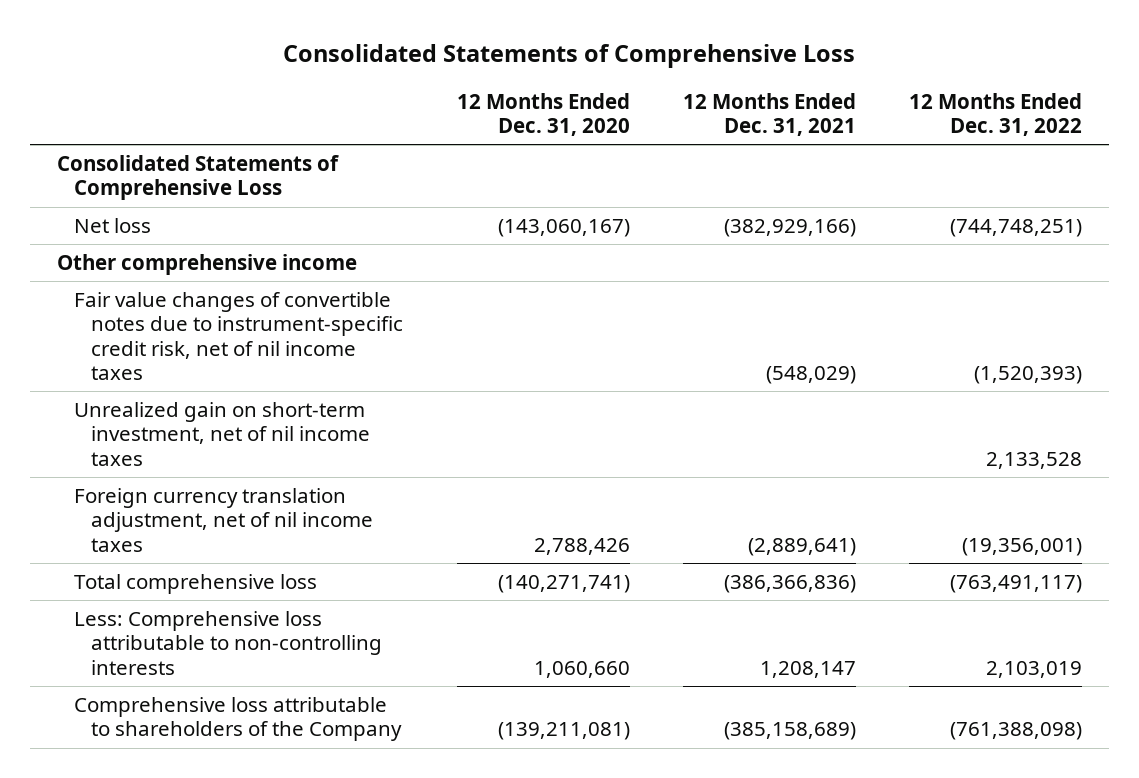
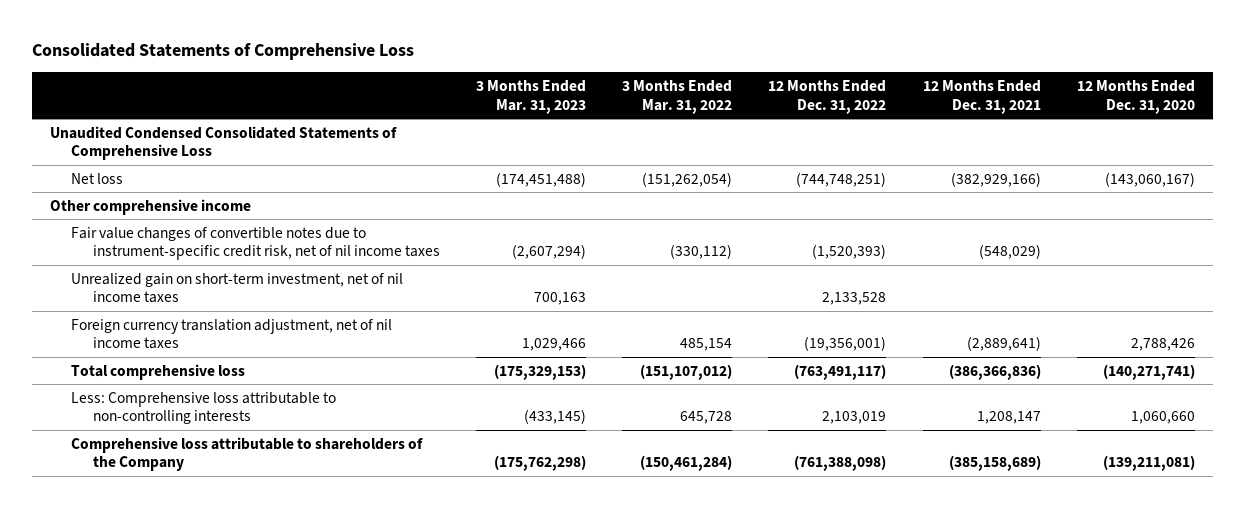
none -> [475,79,586,114] 3 Months Ended Mar. 31, 2023
none -> [622,79,733,114] 3 Months Ended Mar. 31, 2022
[56,155,339,201] Consolidated Statements of Comprehensive Loss -> [50,125,398,161] Unaudited Condensed Consolidated Statements of Comprehensive Loss

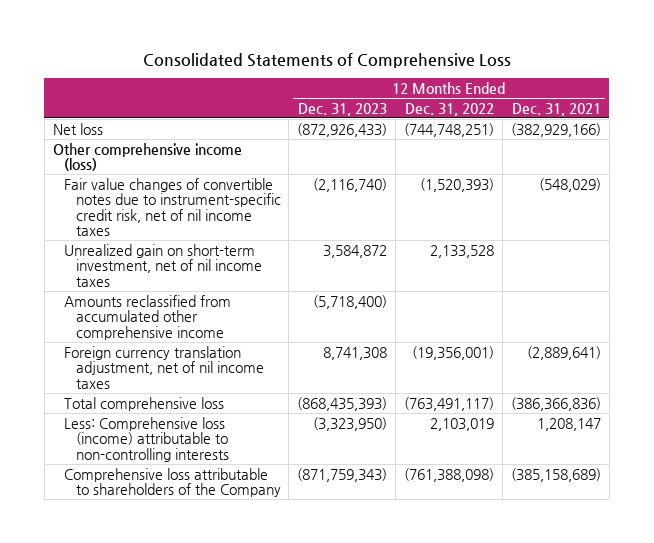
[475,79,586,114] 3 Months Ended Mar. 31, 2023 -> none
[622,79,733,114] 3 Months Ended Mar. 31, 2022 -> none
[1076,79,1195,114] 12 Months Ended Dec. 31, 2020 -> none
none -> [298,102,388,116] Dec. 31, 2023
[50,125,398,161] Unaudited Condensed Consolidated Statements of Comprehensive Loss -> none
[50,198,252,215] Other comprehensive income -> [52,142,242,172] Other comprehensive income (loss)
none -> [64,294,232,340] Amounts reclassified from accumulated other comprehensive income
[71,391,337,425] Less: Comprehensive loss attributable to non-controlling interests -> [64,416,229,462] Less: Comprehensive loss (income) attributable to non-controlling interests

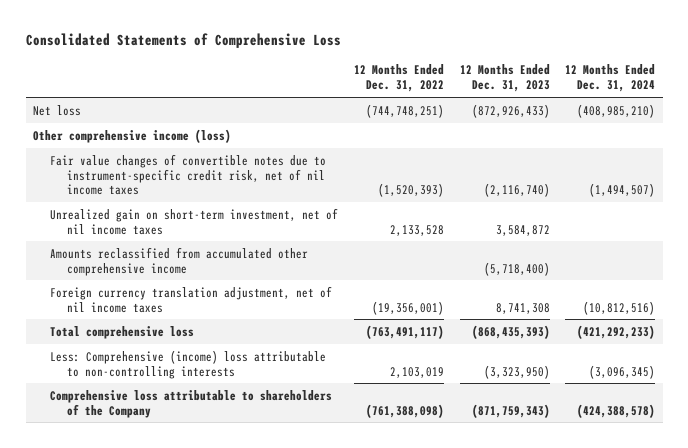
[512,102,602,116] Dec. 31, 2021 -> none
none -> [565,64,656,93] 12 Months Ended Dec. 31, 2024
[64,416,229,462] Less: Comprehensive loss (income) attributable to non-controlling interests -> [50,349,327,379] Less: Comprehensive (income) loss attributable to non-controlling interests

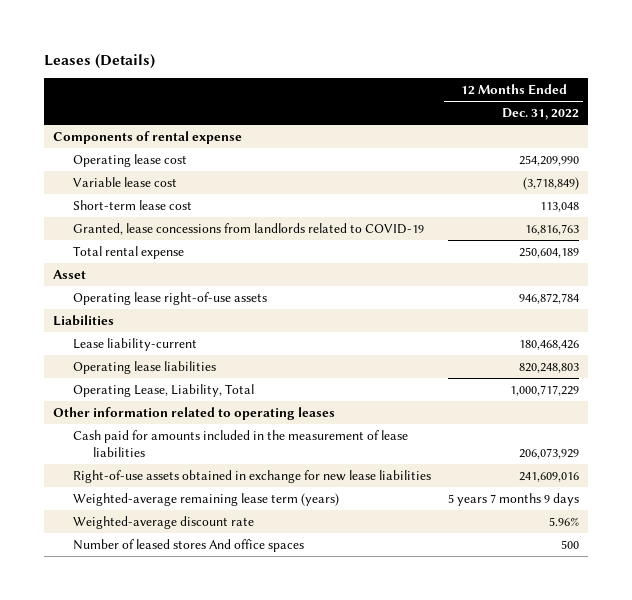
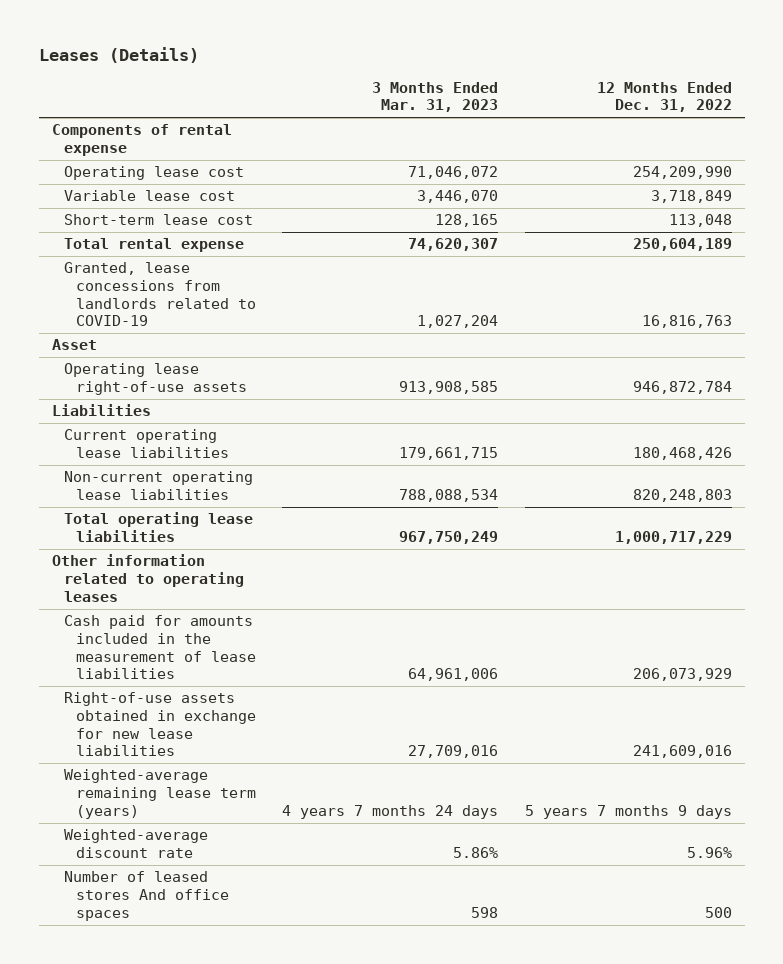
none -> [372,81,499,113] 3 Months Ended Mar. 31, 2023
[523,176,580,190] (3,718,849) -> [650,190,732,204] 3,718,849
[72,222,424,235] Granted, lease concessions from landlords related to COVID-19 -> [63,262,257,327] Granted, lease concessions from landlords related to COVID-19
[72,337,197,351] Lease liability-current -> [63,429,230,459] Current operating lease liabilities
[72,360,216,374] Operating lease liabilities -> [63,471,253,501] Non-current operating lease liabilities
[72,383,254,397] Operating Lease, Liability, Total -> [63,512,253,543] Total operating lease liabilities

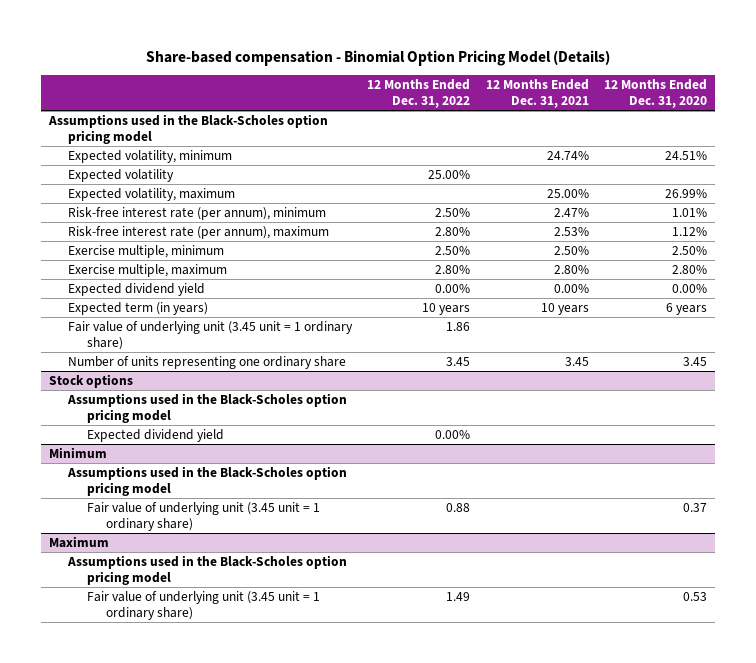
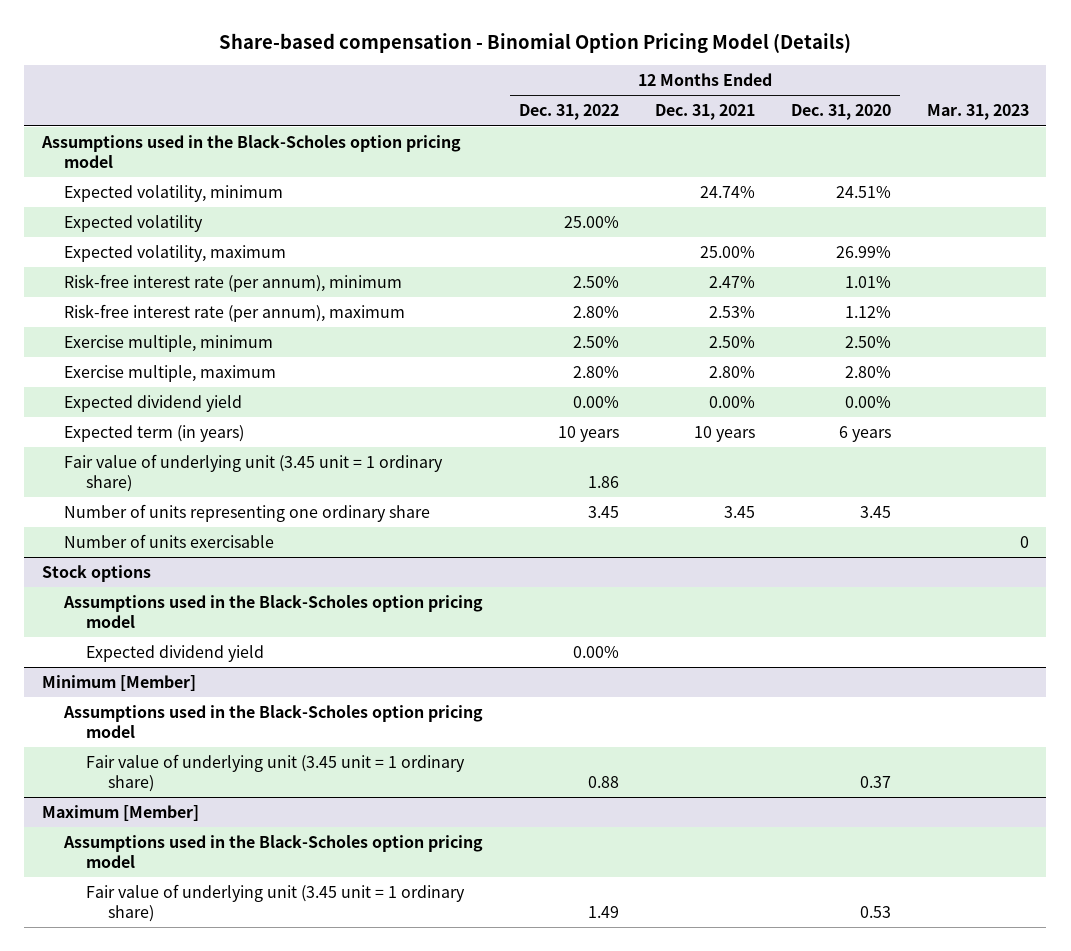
none -> [926,104,1029,121] Mar. 31, 2023
none -> [64,534,275,549] Number of units exercisable
[48,446,107,458] Minimum -> [42,675,197,692] Minimum [Member]
[48,535,109,548] Maximum -> [42,805,200,822] Maximum [Member]

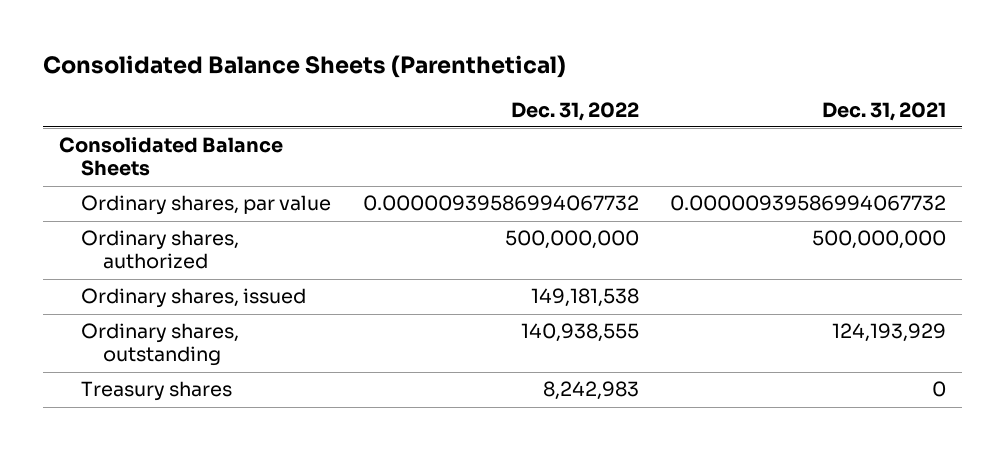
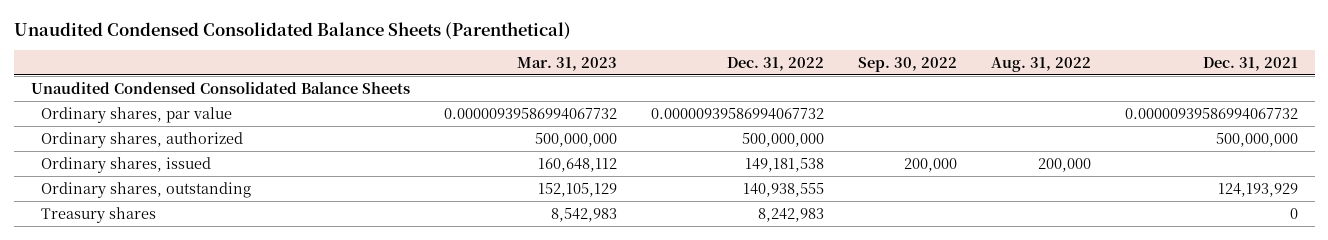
[42,54,566,78] Consolidated Balance Sheets (Parenthetical) -> [13,21,571,39] Unaudited Condensed Consolidated Balance Sheets (Parenthetical)
none -> [516,56,617,71] Mar. 31, 2023
none -> [857,56,957,72] Sep. 30, 2022
none -> [990,56,1091,72] Aug. 31, 2022
[58,137,283,177] Consolidated Balance Sheets -> [30,81,410,94] Unaudited Condensed Consolidated Balance Sheets

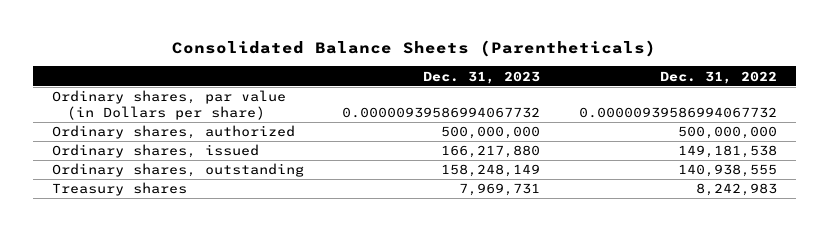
[13,21,571,39] Unaudited Condensed Consolidated Balance Sheets (Parenthetical) -> [172,40,657,58] Consolidated Balance Sheets (Parentheticals)
[516,56,617,71] Mar. 31, 2023 -> none
[857,56,957,72] Sep. 30, 2022 -> none
[990,56,1091,72] Aug. 31, 2022 -> none
[1202,56,1298,71] Dec. 31, 2021 -> none
none -> [423,70,541,84] Dec. 31, 2023
[30,81,410,94] Unaudited Condensed Consolidated Balance Sheets -> none
[40,106,232,123] Ordinary shares, par value -> [51,90,286,120] Ordinary shares, par value (in Dollars per share)

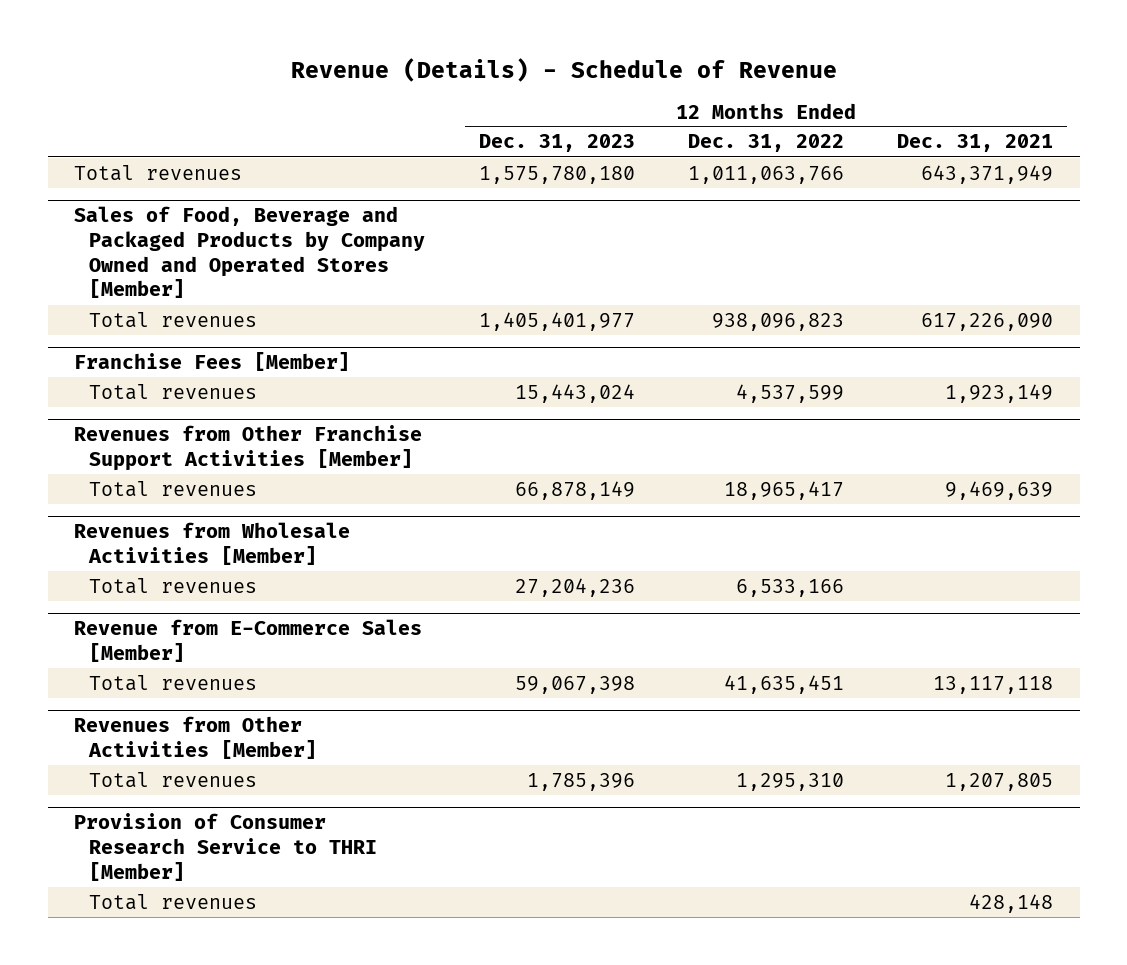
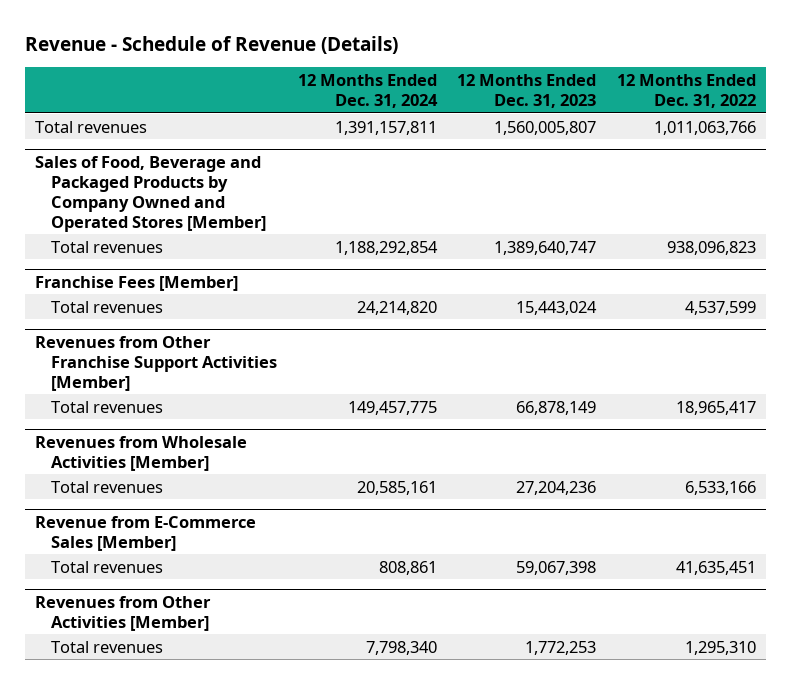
[290,57,837,82] Revenue (Details) - Schedule of Revenue -> [24,35,398,54] Revenue - Schedule of Revenue (Details)
[897,134,1054,153] Dec. 31, 2021 -> none
none -> [297,73,438,108] 12 Months Ended Dec. 31, 2024
[478,165,635,184] 1,575,780,180 -> [494,120,597,135] 1,560,005,807
[478,311,635,331] 1,405,401,977 -> [494,240,597,255] 1,389,640,747
[74,813,378,881] Provision of Consumer Research Service to THRI [Member] -> none
[89,893,258,910] Total revenues -> none
[526,772,635,791] 1,785,396 -> [525,640,597,655] 1,772,253

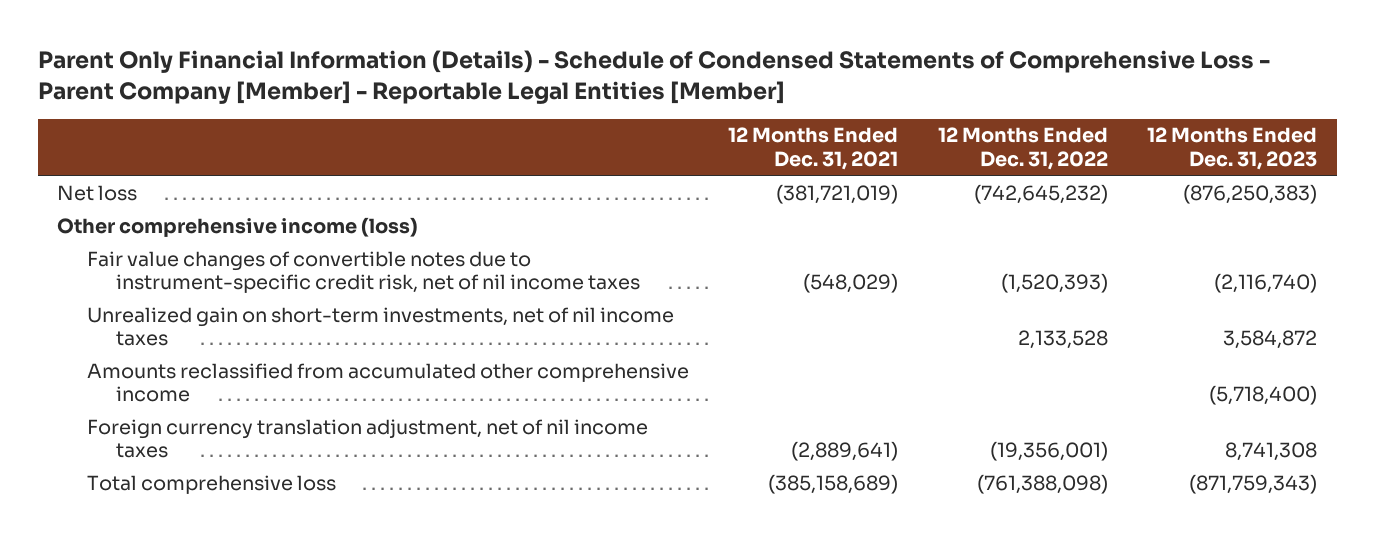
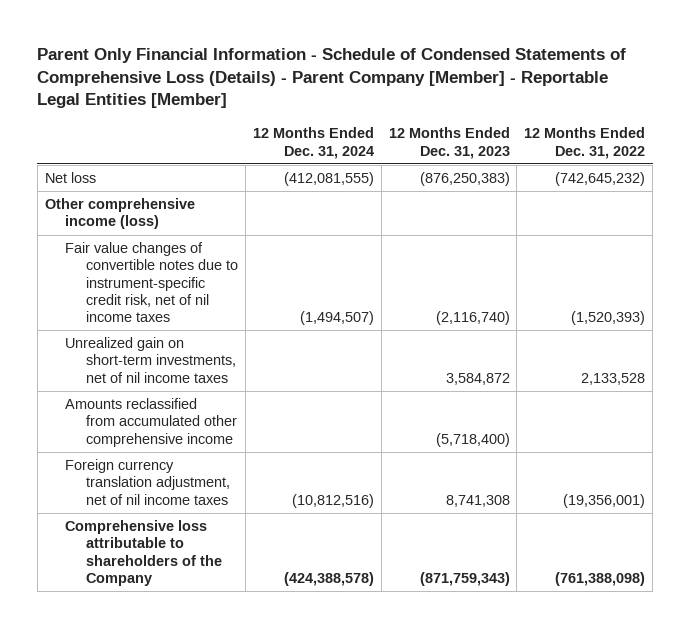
[37,50,1270,104] Parent Only Financial Information (Details) - Schedule of Condensed Statements of Comprehensive Loss - Parent Company [Member] - Reportable Legal Entities [Member] -> [37,47,627,109] Parent Only Financial Information - Schedule of Condensed Statements of Comprehensive Loss (Details) - Parent Company [Member] - Reportable Legal Entities [Member]
[728,127,899,170] 12 Months Ended Dec. 31, 2021 -> none
none -> [252,127,374,159] 12 Months Ended Dec. 31, 2024
[86,474,336,494] Total comprehensive loss -> [65,520,222,586] Comprehensive loss attributable to shareholders of the Company

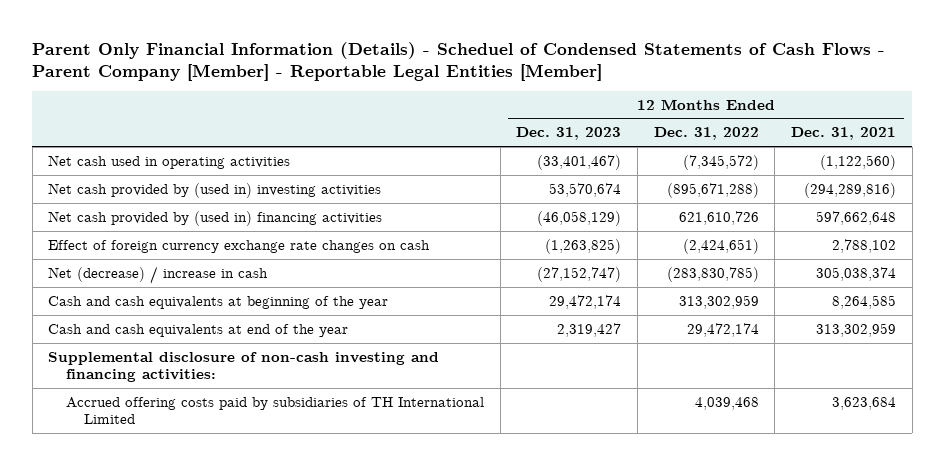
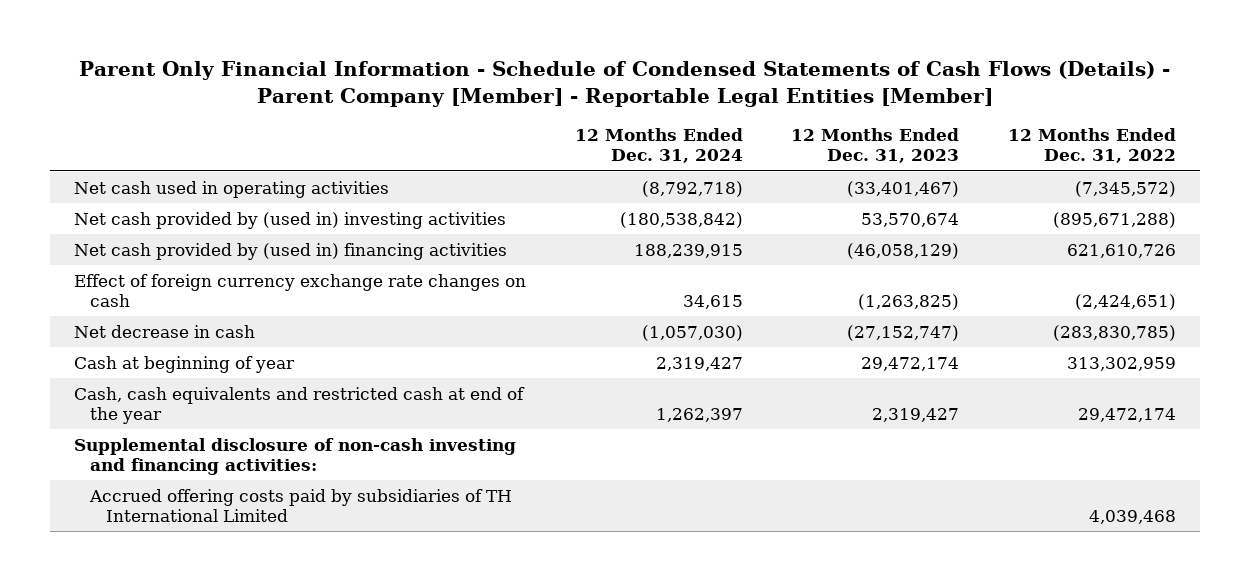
[32,41,886,81] Parent Only Financial Information (Details) - Scheduel of Condensed Statements of Cash Flows - Parent Company [Member] - Reportable Legal Entities [Member] -> [79,61,1171,107] Parent Only Financial Information - Schedule of Condensed Statements of Cash Flows (Details) - Parent Company [Member] - Reportable Legal Entities [Member]
[791,127,897,141] Dec. 31, 2021 -> none
none -> [574,128,743,164] 12 Months Ended Dec. 31, 2024
[48,265,269,284] Net (decrease) / increase in cash -> [74,324,256,338] Net decrease in cash
[48,295,389,309] Cash and cash equivalents at beginning of the year -> [74,355,296,373] Cash at beginning of year
[48,323,349,337] Cash and cash equivalents at end of the year -> [74,386,526,424] Cash, cash equivalents and restricted cash at end of the year

